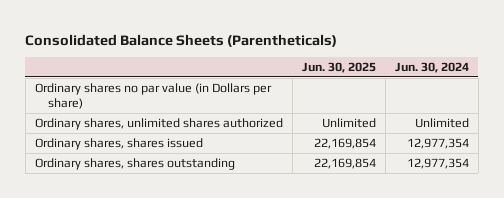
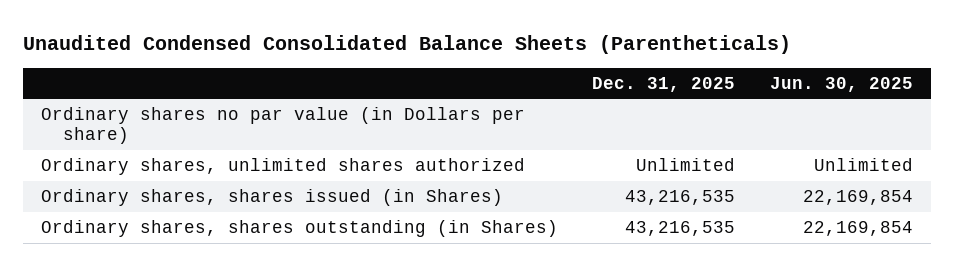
[25,33,338,47] Consolidated Balance Sheets (Parentheticals) -> [23,35,792,55] Unaudited Condensed Consolidated Balance Sheets (Parentheticals)
[394,62,469,74] Jun. 30, 2024 -> none
none -> [592,76,736,92] Dec. 31, 2025
[34,137,203,150] Ordinary shares, shares issued -> [40,189,503,207] Ordinary shares, shares issued (in Shares)
[34,157,235,170] Ordinary shares, shares outstanding -> [40,220,558,238] Ordinary shares, shares outstanding (in Shares)

